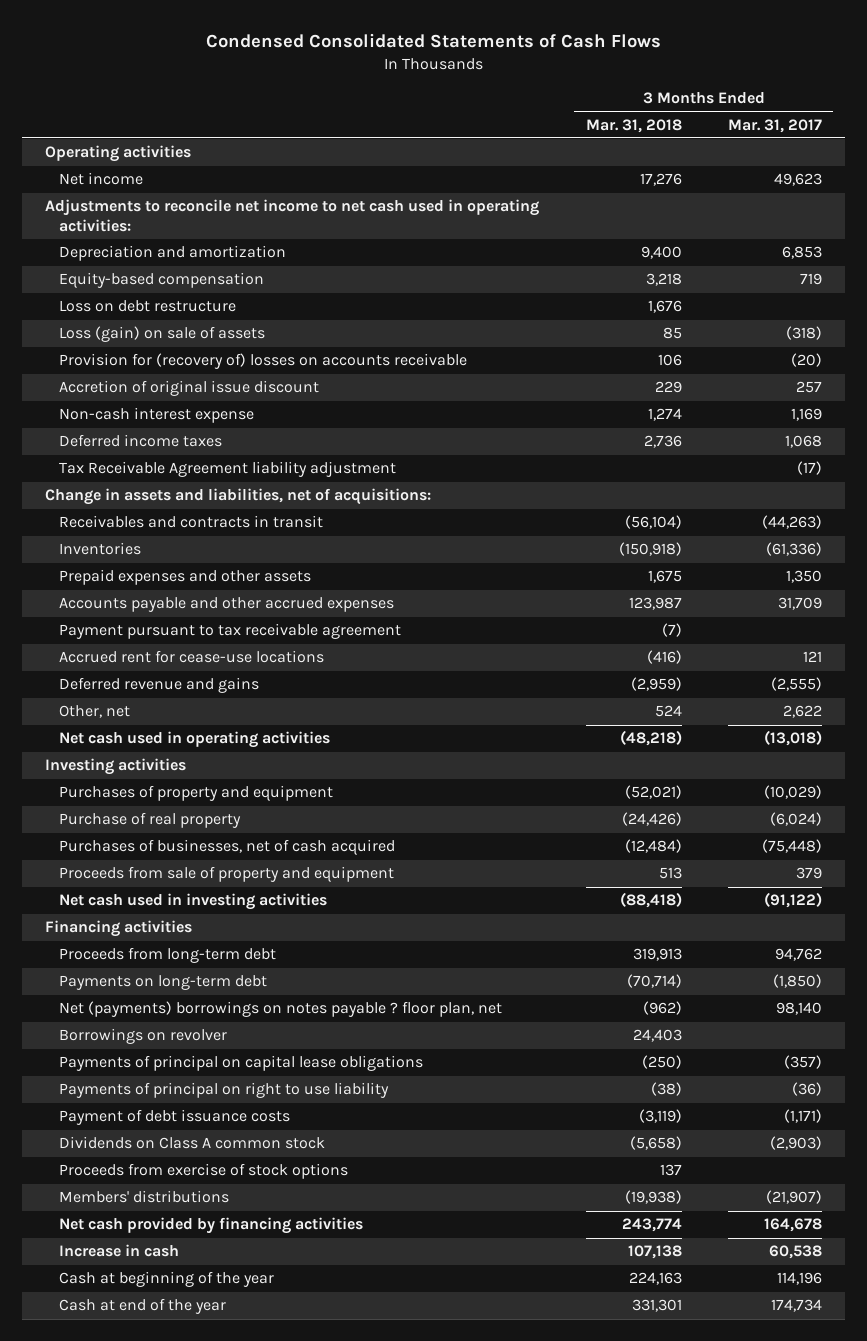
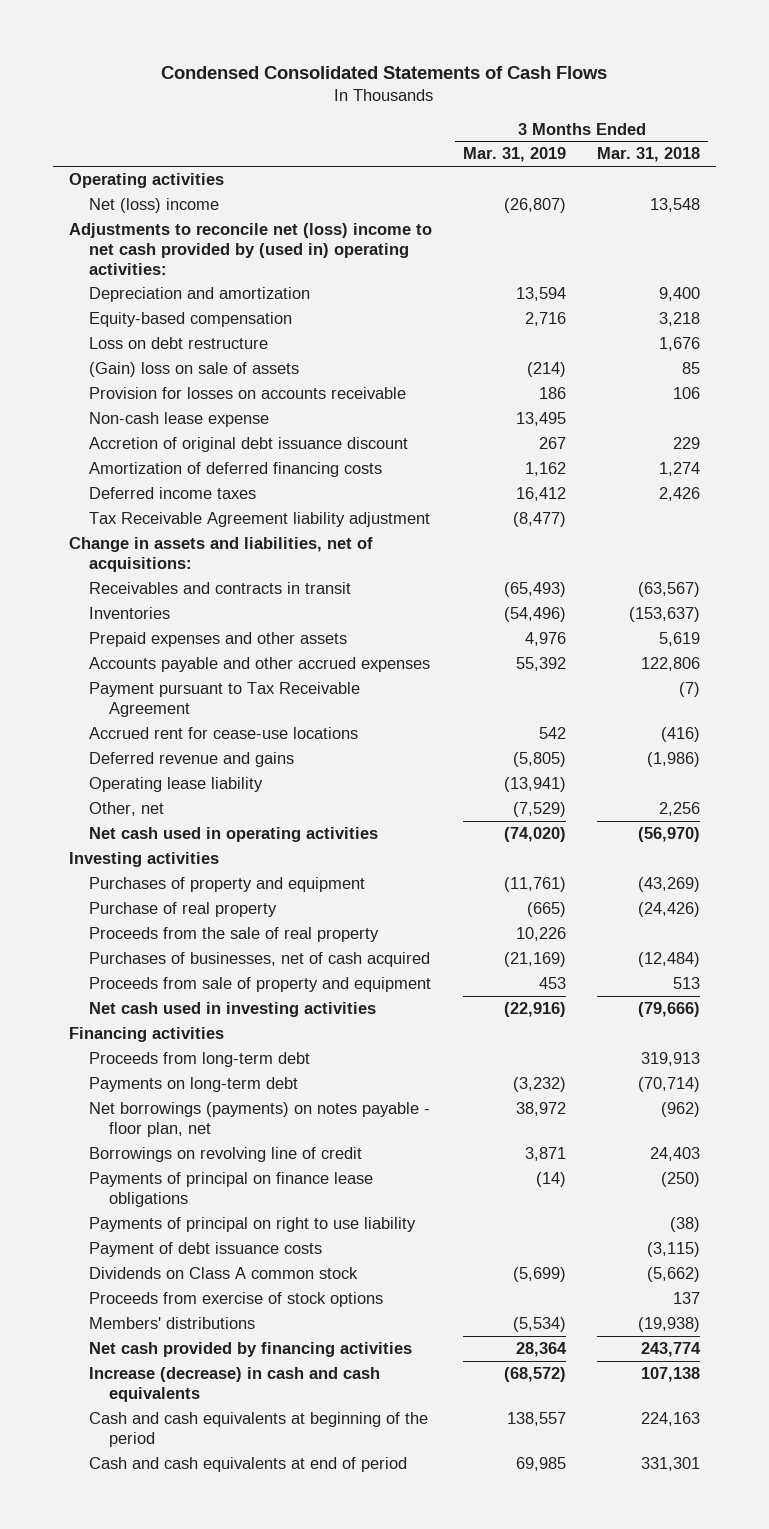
[727,118,822,133] Mar. 31, 2017 -> none
none -> [462,147,566,163] Mar. 31, 2019
[59,172,144,186] Net income -> [89,197,220,213] Net (loss) income
[639,173,682,187] 17,276 -> [650,197,701,212] 13,548
[45,199,540,232] Adjustments to reconcile net income to net cash used in operating activities: -> [68,222,432,275] Adjustments to reconcile net (loss) income to net cash provided by (used in) operating activities:
[59,326,266,343] Loss (gain) on sale of assets -> [89,361,300,377] (Gain) loss on sale of assets
[59,353,468,370] Provision for (recovery of) losses on accounts receivable -> [89,386,407,399] Provision for losses on accounts receivable
none -> [89,411,270,427] Non-cash lease expense
[59,380,320,397] Accretion of original issue discount -> [89,436,409,452] Accretion of original debt issuance discount
[59,407,255,424] Non-cash interest expense -> [89,461,383,477] Amortization of deferred financing costs
[643,435,682,449] 2,736 -> [659,486,701,501] 2,426
[624,515,682,530] (56,104) -> [638,581,701,597] (63,567)
[618,542,682,557] (150,918) -> [629,606,701,622] (153,637)
[647,570,682,584] 1,675 -> [659,631,701,646] 5,619
[628,597,682,611] 123,987 -> [641,656,701,671] 122,806
[59,623,402,640] Payment pursuant to tax receivable agreement -> [89,681,361,717] Payment pursuant to Tax Receivable Agreement
[630,677,682,692] (2,959) -> [647,751,701,767] (1,986)
none -> [89,776,264,792] Operating lease liability
[654,705,682,718] 524 -> [659,801,701,816] 2,256
[619,730,682,747] (48,218) -> [638,826,701,842] (56,970)
[624,785,682,800] (52,021) -> [638,876,701,892] (43,269)
none -> [89,926,380,942] Proceeds from the sale of real property
[619,892,682,909] (88,418) -> [638,1001,701,1017] (79,666)
[59,1001,503,1018] Net (payments) borrowings on notes payable ? floor plan, net -> [89,1101,431,1137] Net borrowings (payments) on notes payable - floor plan, net
[59,1028,228,1045] Borrowings on revolver -> [89,1146,363,1162] Borrowings on revolving line of credit
[59,1055,424,1072] Payments of principal on capital lease obligations -> [89,1171,374,1207] Payments of principal on finance lease obligations
[638,1109,682,1124] (3,119) -> [647,1241,701,1257] (3,115)
[629,1136,682,1151] (5,658) -> [647,1266,701,1282] (5,662)
[59,1244,180,1258] Increase in cash -> [89,1366,381,1402] Increase (decrease) in cash and cash equivalents
[59,1271,275,1288] Cash at beginning of the year -> [89,1411,429,1447] Cash and cash equivalents at beginning of the period
[59,1298,227,1315] Cash at end of the year -> [89,1456,408,1472] Cash and cash equivalents at end of period

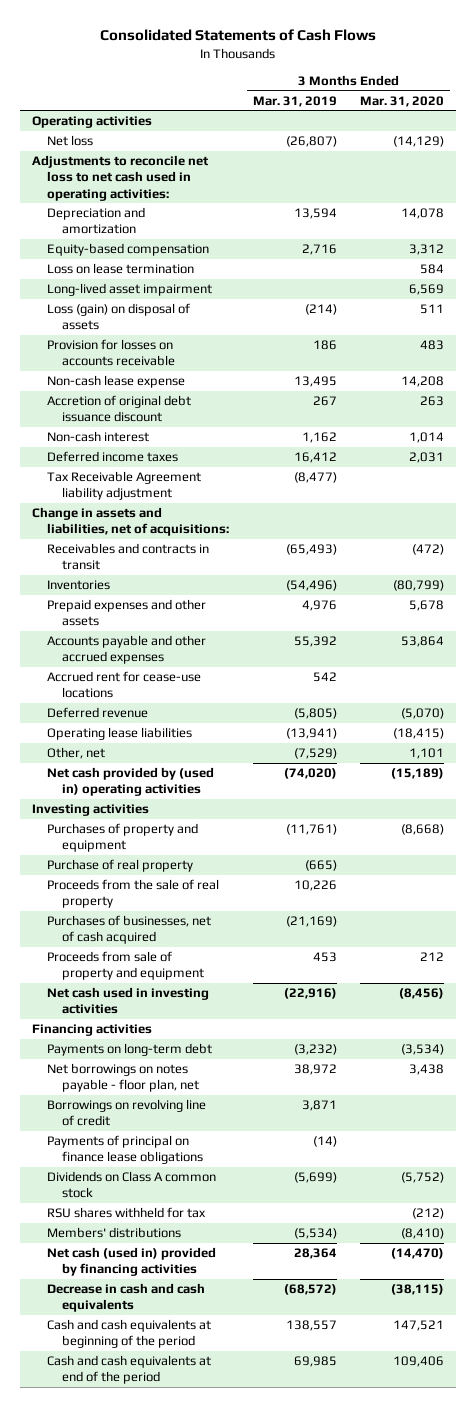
[161,65,608,79] Condensed Consolidated Statements of Cash Flows -> [100,29,377,42] Consolidated Statements of Cash Flows
[597,147,701,163] Mar. 31, 2018 -> none
none -> [360,95,445,107] Mar. 31, 2020
[89,197,220,213] Net (loss) income -> [47,135,94,147] Net loss
[68,222,432,275] Adjustments to reconcile net (loss) income to net cash provided by (used in) operating activities: -> [32,155,210,201] Adjustments to reconcile net loss to net cash used in operating activities:
[89,336,269,349] Loss on debt restructure -> none
none -> [47,263,195,275] Loss on lease termination
none -> [47,283,213,297] Long-lived asset impairment
[89,361,300,377] (Gain) loss on sale of assets -> [47,303,191,331] Loss (gain) on disposal of assets
[89,461,383,477] Amortization of deferred financing costs -> [47,431,150,443] Non-cash interest
[89,681,361,717] Payment pursuant to Tax Receivable Agreement -> none
[89,751,295,767] Deferred revenue and gains -> [47,707,149,719] Deferred revenue
[89,776,264,792] Operating lease liability -> [47,727,193,741] Operating lease liabilities
[89,826,379,842] Net cash used in operating activities -> [47,767,215,797] Net cash provided by (used in) operating activities
[89,1051,311,1067] Proceeds from long-term debt -> none
[89,1101,431,1137] Net borrowings (payments) on notes payable - floor plan, net -> [47,1063,200,1093] Net borrowings on notes payable - floor plan, net
[89,1216,417,1232] Payments of principal on right to use liability -> none
[89,1241,323,1257] Payment of debt issuance costs -> none
[89,1291,384,1307] Proceeds from exercise of stock options -> none
none -> [47,1207,207,1219] RSU shares withheld for tax
[89,1341,413,1357] Net cash provided by financing activities -> [47,1247,217,1277] Net cash (used in) provided by financing activities
[89,1366,381,1402] Increase (decrease) in cash and cash equivalents -> [47,1283,206,1313] Decrease in cash and cash equivalents
[89,1456,408,1472] Cash and cash equivalents at end of period -> [47,1355,212,1385] Cash and cash equivalents at end of the period

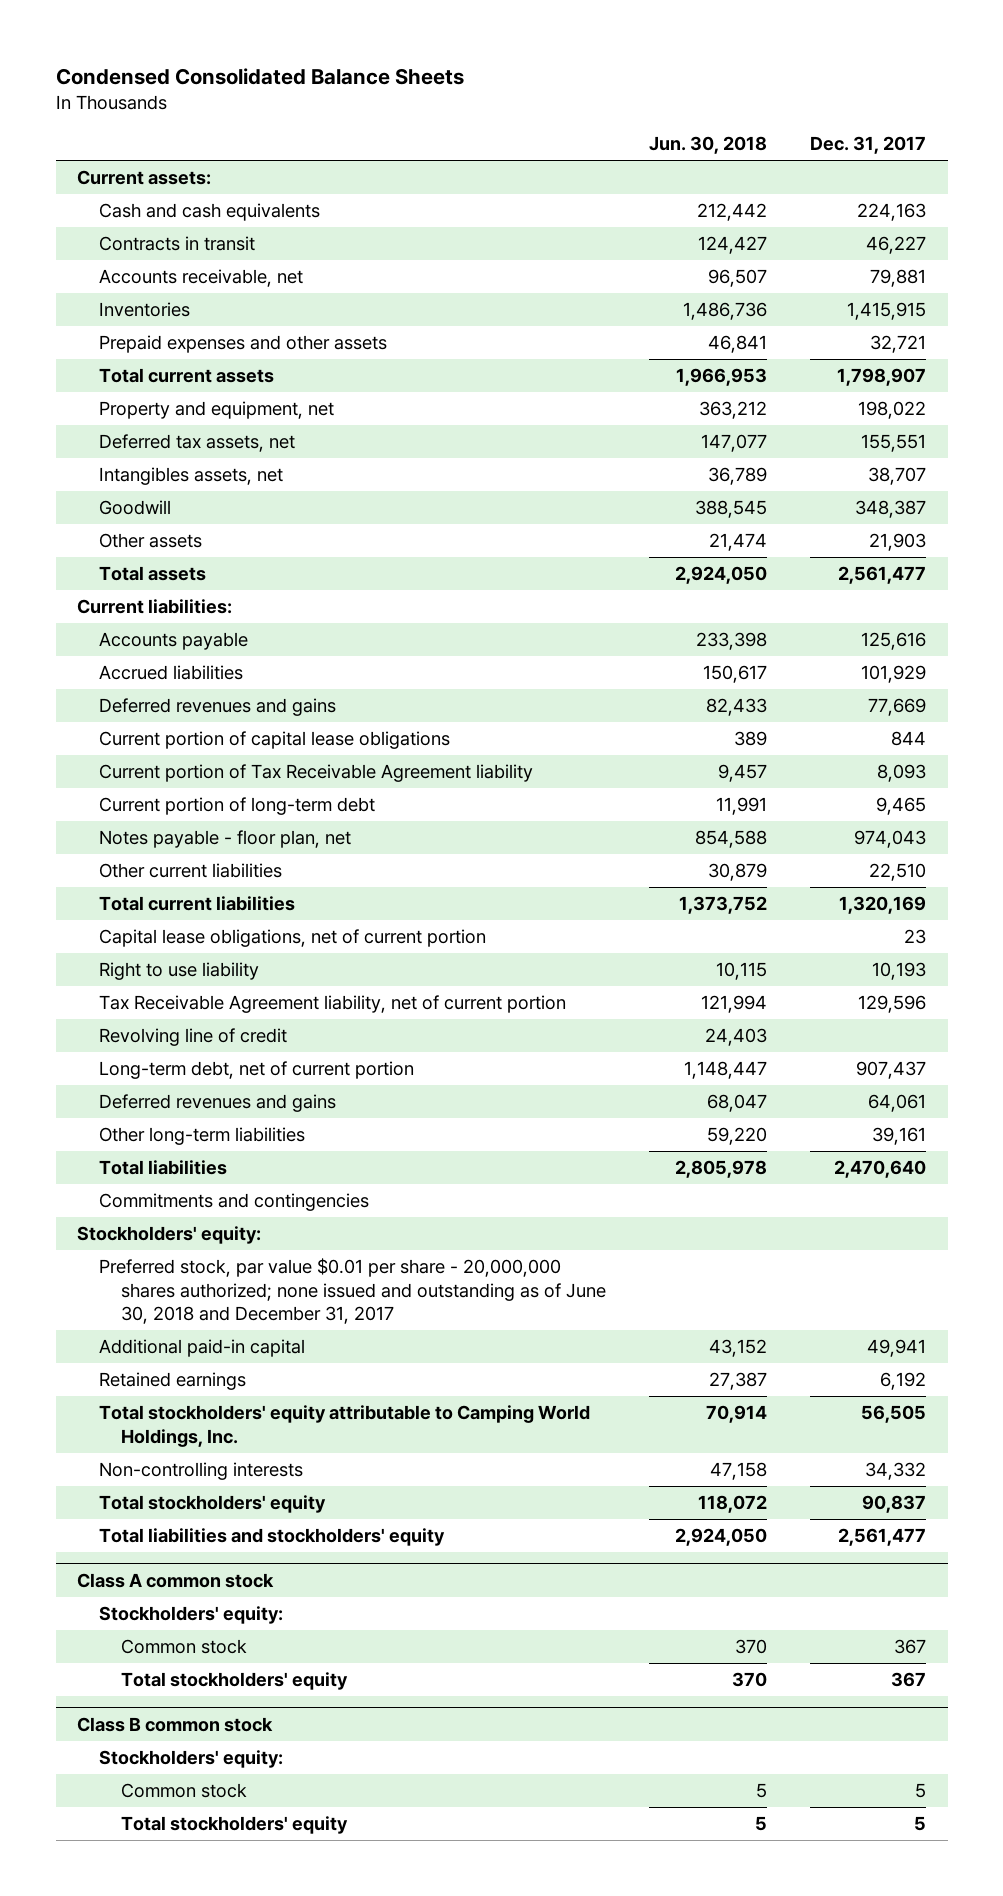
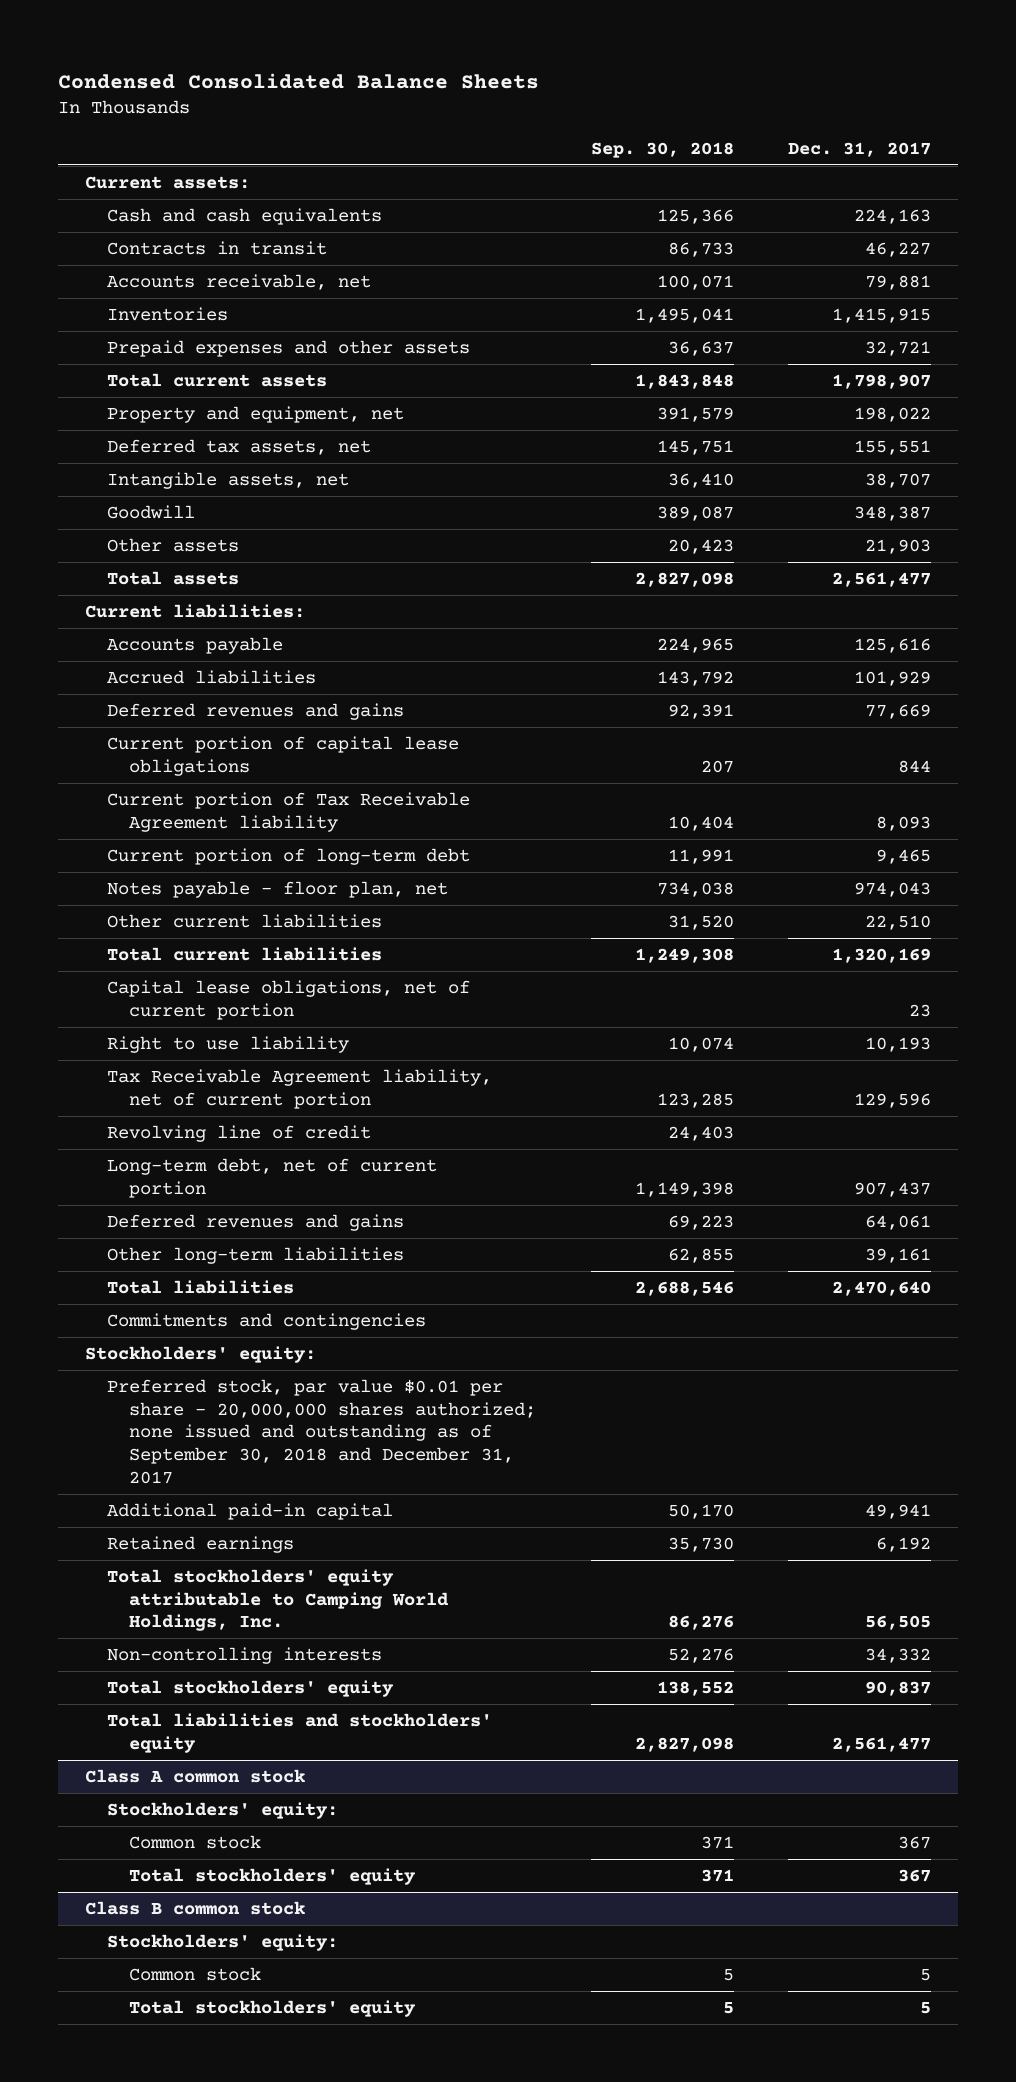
[649,136,768,155] Jun. 30, 2018 -> none
none -> [590,141,734,158] Sep. 30, 2018
[99,467,284,486] Intangibles assets, net -> [107,471,350,489] Intangible assets, net
[99,1258,607,1325] Preferred stock, par value $0.01 per share - 20,000,000 shares authorized; none issued and outstanding as of June 30, 2018 and December 31, 2017 -> [107,1378,537,1484] Preferred stock, par value $0.01 per share - 20,000,000 shares authorized; none issued and outstanding as of September 30, 2018 and December 31, 2017

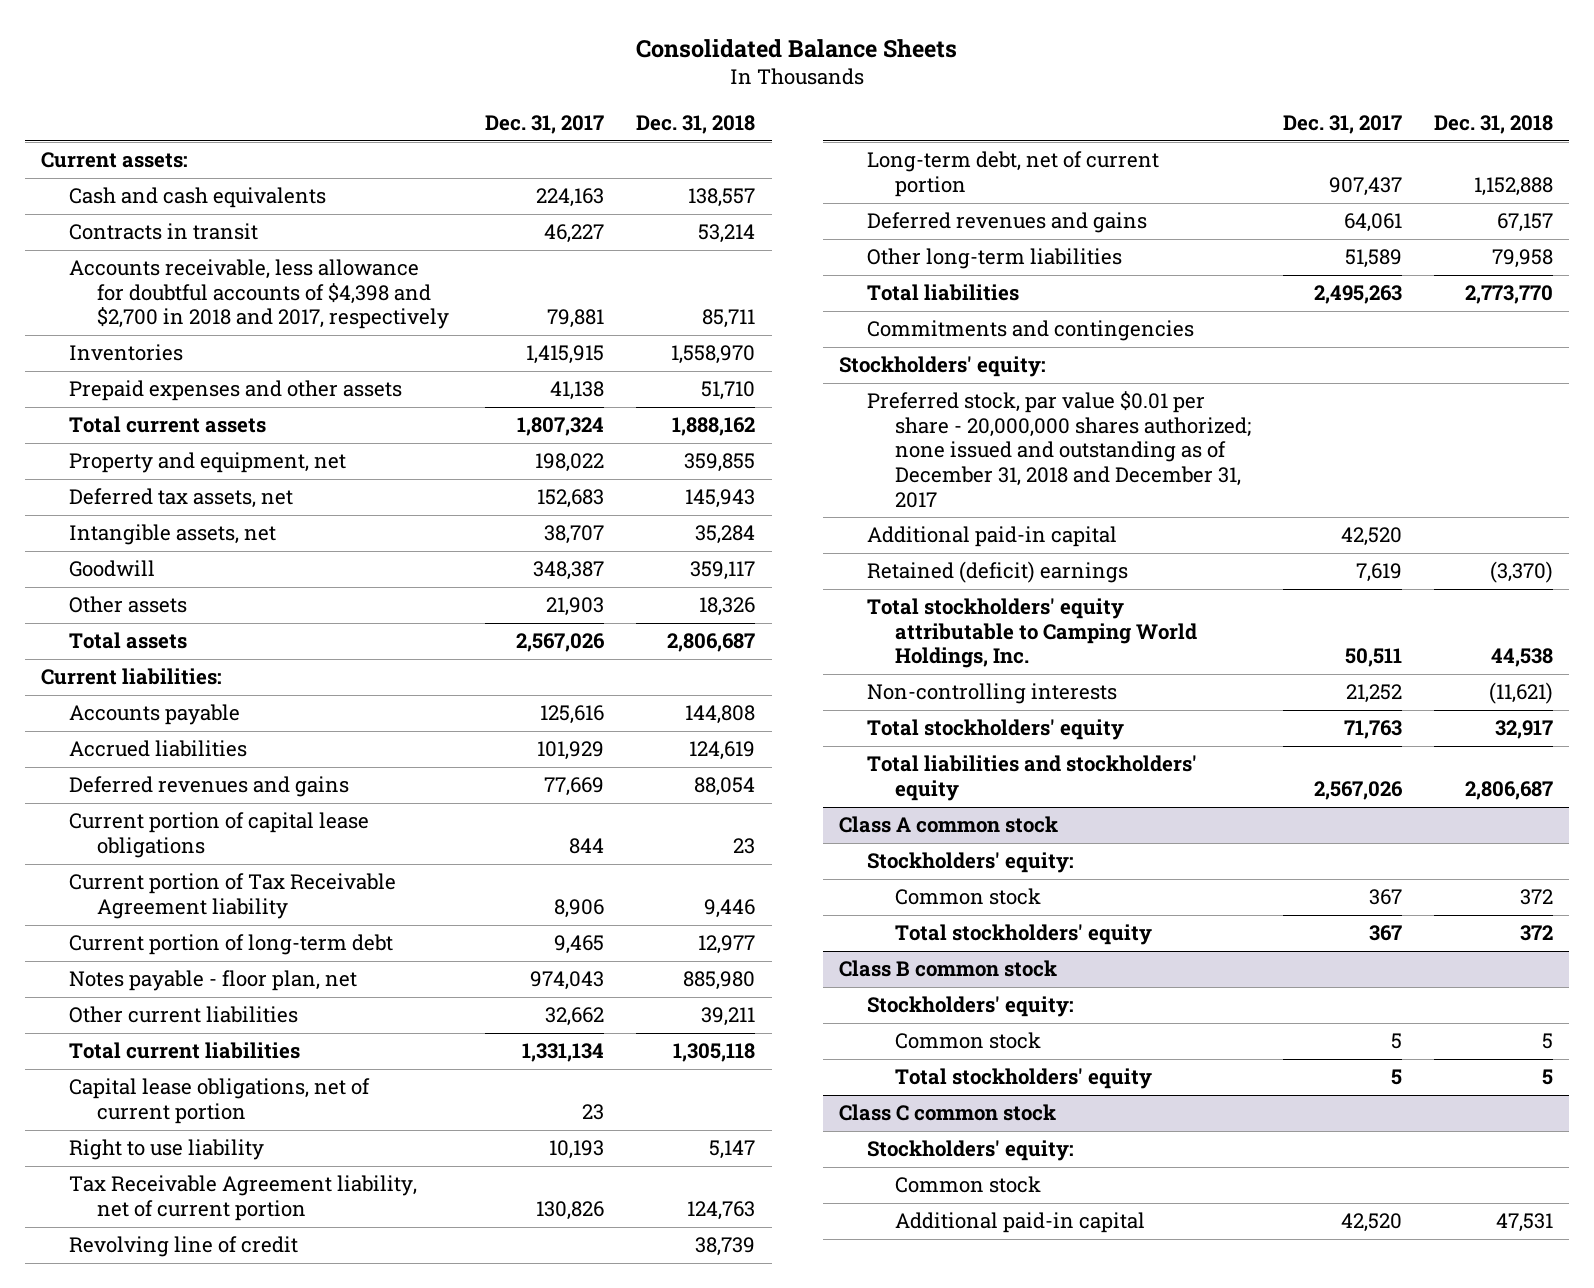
[58,72,540,89] Condensed Consolidated Balance Sheets -> [636,38,958,58] Consolidated Balance Sheets
[590,141,734,158] Sep. 30, 2018 -> none
none -> [636,115,756,135] Dec. 31, 2018
[107,273,372,290] Accounts receivable, net -> [69,259,450,330] Accounts receivable, less allowance for doubtful accounts of $4,398 and $2,700 in 2018 and 2017, respectively
[864,340,931,356] 32,721 -> [550,381,605,401] 41,138
[831,373,931,389] 1,798,907 -> [517,417,605,437] 1,807,324
[853,439,931,455] 155,551 -> [537,489,605,509] 152,683
[831,571,931,587] 2,561,477 -> [516,633,606,653] 2,567,026
[875,815,931,831] 8,093 -> [554,898,605,918] 8,906
[864,914,931,930] 22,510 -> [545,1007,605,1027] 32,662
[831,947,931,963] 1,320,169 -> [522,1043,605,1063] 1,331,134
[853,1092,931,1108] 129,596 -> [536,1200,605,1220] 130,826
[864,1247,931,1263] 39,161 -> [1345,249,1403,269] 51,589
[831,1280,931,1296] 2,470,640 -> [1314,285,1403,305] 2,495,263
[107,1378,537,1484] Preferred stock, par value $0.01 per share - 20,000,000 shares authorized; none issued and outstanding as of September 30, 2018 and December 31, 2017 -> [866,391,1251,508] Preferred stock, par value $0.01 per share - 20,000,000 shares authorized; none issued and outstanding as of December 31, 2018 and December 31, 2017
[864,1503,931,1519] 49,941 -> [1341,527,1403,547] 42,520
[107,1535,295,1553] Retained earnings -> [866,561,1128,584] Retained (deficit) earnings
[875,1536,931,1552] 6,192 -> [1356,563,1403,583] 7,619
[864,1615,931,1631] 56,505 -> [1345,648,1403,668] 50,511
[864,1647,931,1663] 34,332 -> [1346,684,1403,704] 21,252
[864,1680,931,1696] 90,837 -> [1344,720,1403,740] 71,763
[831,1736,931,1752] 2,561,477 -> [1314,780,1404,800] 2,567,026
none -> [838,1104,1056,1122] Class C common stock
none -> [866,1140,1074,1162] Stockholders' equity:
none -> [894,1176,1041,1194] Common stock
none -> [894,1212,1145,1234] Additional paid-in capital

